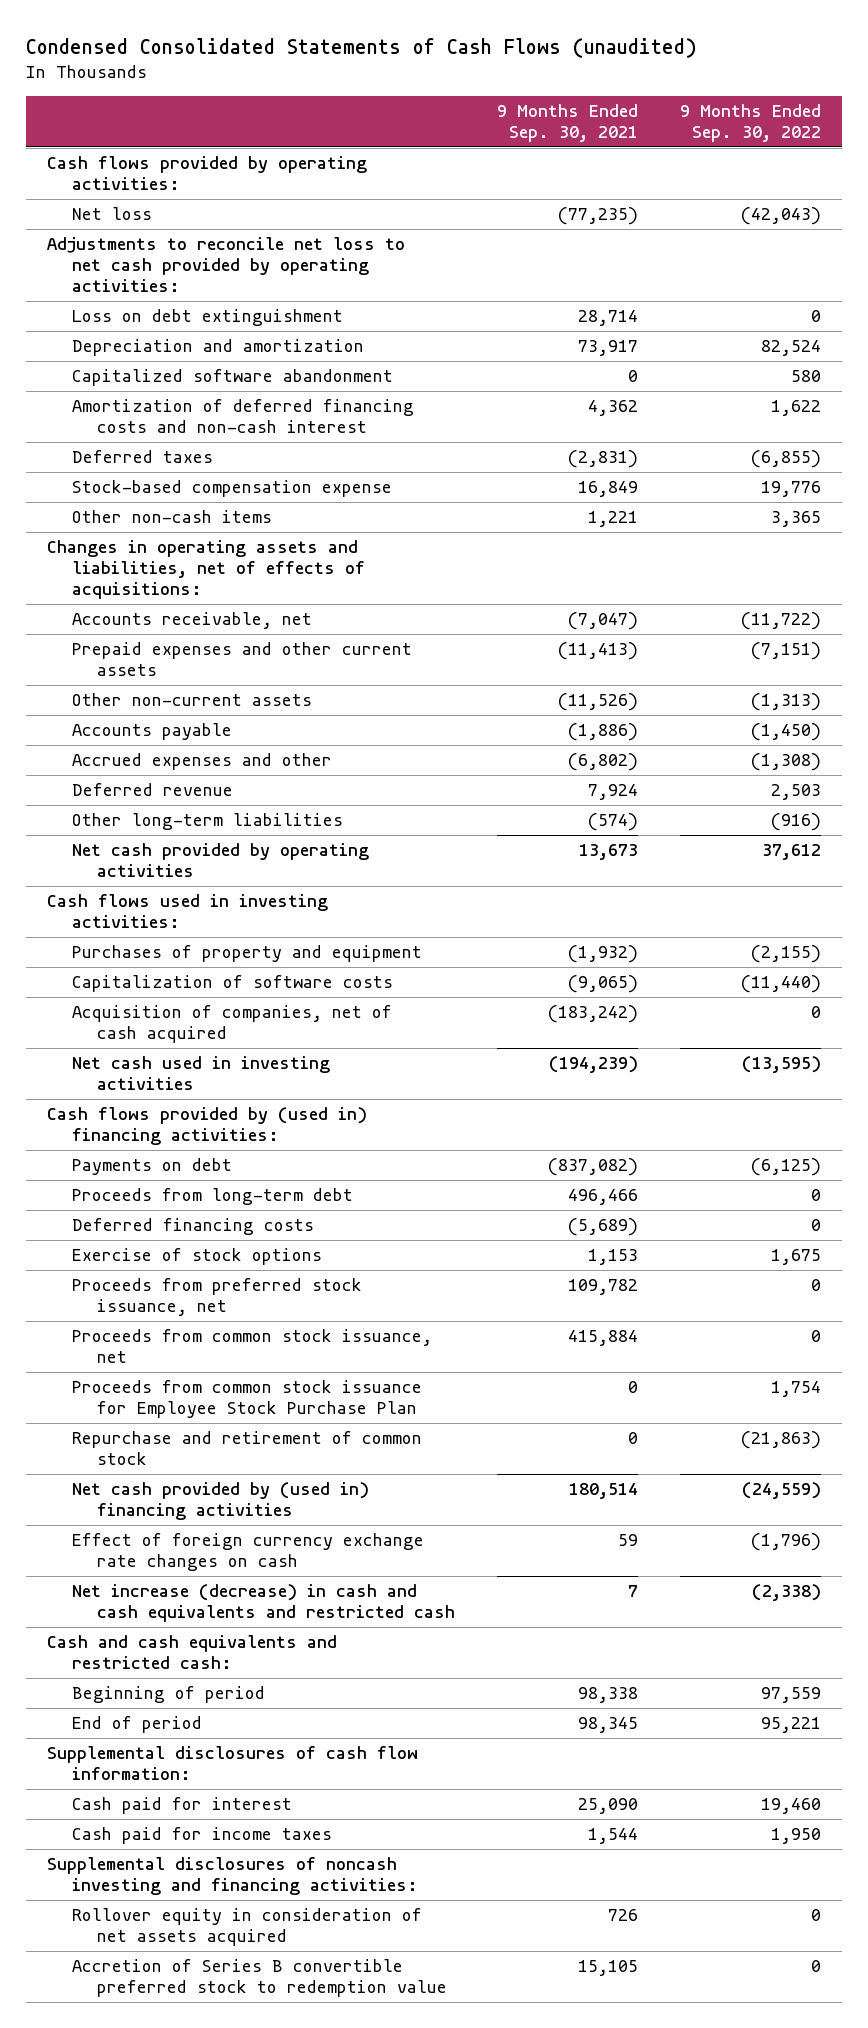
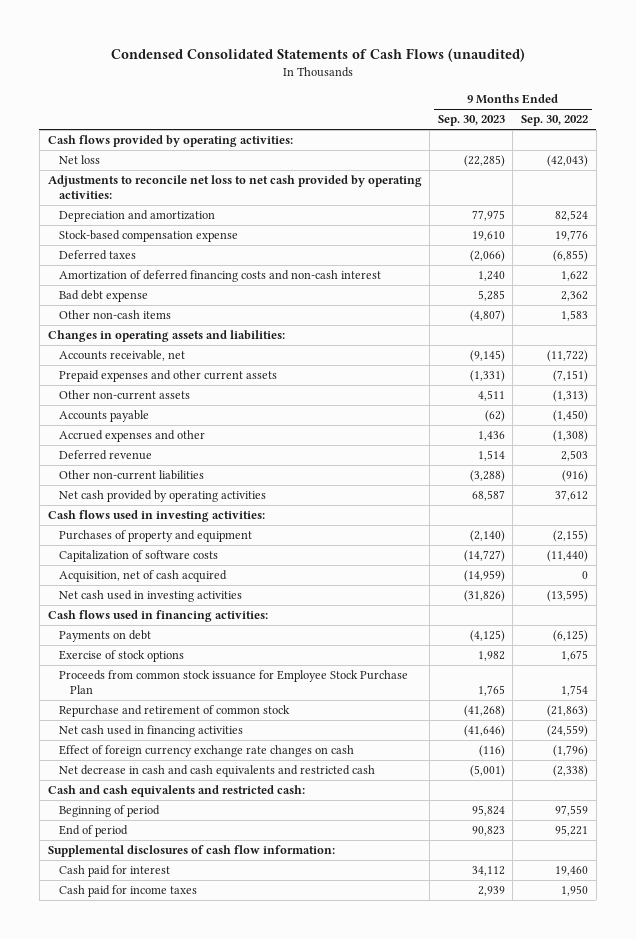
[497,103,639,142] 9 Months Ended Sep. 30, 2021 -> none
none -> [437,115,505,127] Sep. 30, 2023
[71,308,343,326] Loss on debt extinguishment -> none
[71,368,393,386] Capitalized software abandonment -> none
[71,449,213,463] Deferred taxes -> [58,250,136,261] Deferred taxes
[71,398,414,434] Amortization of deferred financing costs and non-cash interest -> [58,270,381,283] Amortization of deferred financing costs and non-cash interest
none -> [58,290,148,303] Bad debt expense
[770,510,821,527] 3,365 -> [561,310,589,322] 1,583
[46,539,365,600] Changes in operating assets and liabilities, net of effects of acquisitions: -> [47,330,285,343] Changes in operating assets and liabilities:
[71,812,343,830] Other long-term liabilities -> [58,470,204,481] Other non-current liabilities
[71,1004,392,1044] Acquisition of companies, net of cash acquired -> [58,570,227,583] Acquisition, net of cash acquired
[46,1106,367,1146] Cash flows provided by (used in) financing activities: -> [47,610,268,623] Cash flows used in financing activities:
[71,1187,353,1205] Proceeds from long-term debt -> none
[71,1217,314,1235] Deferred financing costs -> none
[71,1277,362,1317] Proceeds from preferred stock issuance, net -> none
[71,1328,432,1364] Proceeds from common stock issuance, net -> none
[71,1481,369,1521] Net cash provided by (used in) financing activities -> [58,725,243,738] Net cash used in financing activities
[71,1583,456,1623] Net increase (decrease) in cash and cash equivalents and restricted cash -> [58,765,375,778] Net decrease in cash and cash equivalents and restricted cash
[46,1856,418,1896] Supplemental disclosures of noncash investing and financing activities: -> none
[71,1907,422,1947] Rollover equity in consideration of net assets acquired -> none
[71,1958,448,1998] Accretion of Series B convertible preferred stock to redemption value -> none

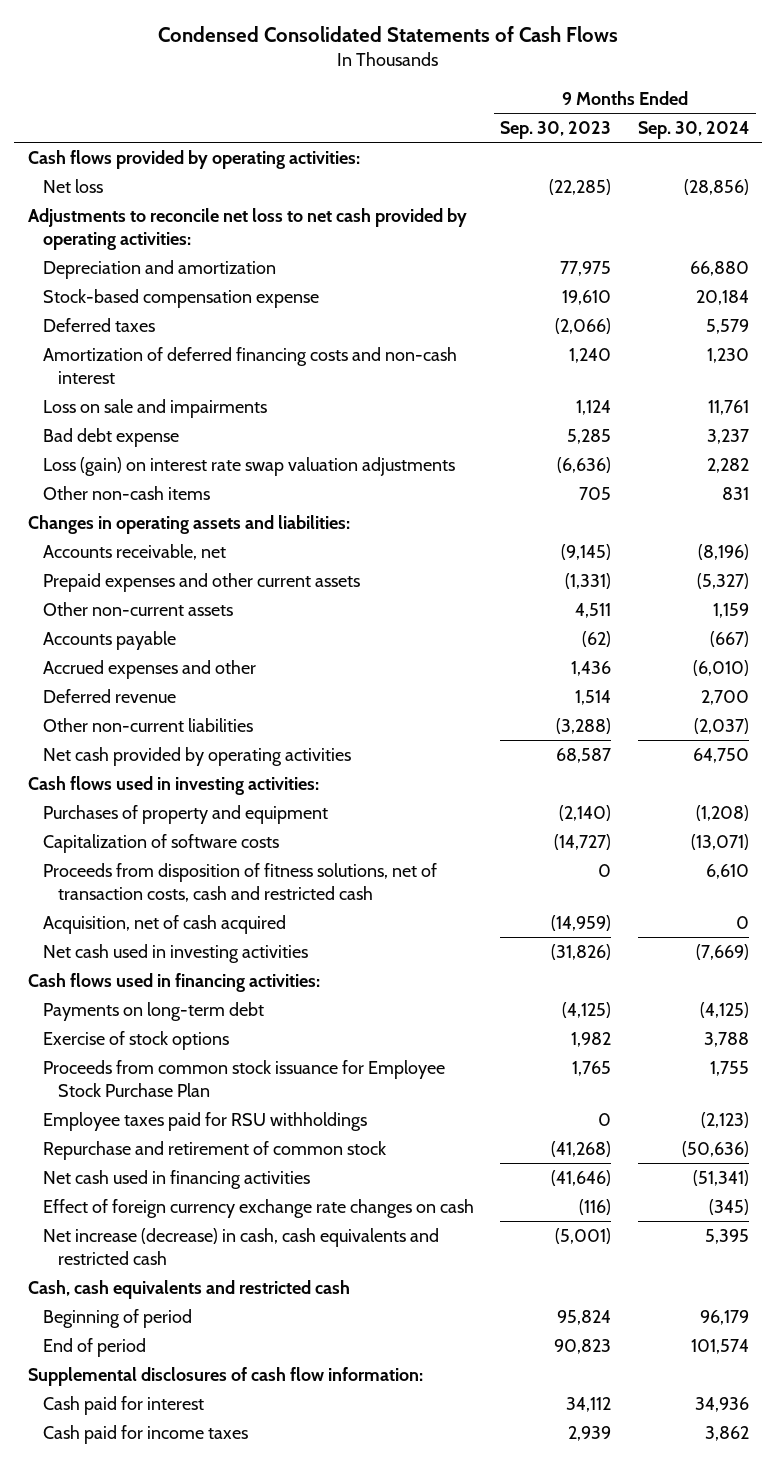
[110,47,525,62] Condensed Consolidated Statements of Cash Flows (unaudited) -> [158,26,619,43] Condensed Consolidated Statements of Cash Flows
[521,115,589,127] Sep. 30, 2022 -> none
none -> [638,121,750,140] Sep. 30, 2024
none -> [42,398,267,418] Loss on sale and impairments
none -> [42,456,455,476] Loss (gain) on interest rate swap valuation adjustments
[469,310,505,323] (4,807) -> [579,486,612,500] 705
none -> [42,862,437,902] Proceeds from disposition of fitness solutions, net of transaction costs, cash and restricted cash
[58,630,151,643] Payments on debt -> [42,1001,264,1021] Payments on long-term debt
none -> [42,1111,367,1131] Employee taxes paid for RSU withholdings
[58,765,375,778] Net decrease in cash and cash equivalents and restricted cash -> [42,1227,439,1265] Net increase (decrease) in cash, cash equivalents and restricted cash
[47,785,305,798] Cash and cash equivalents and restricted cash: -> [27,1279,350,1299] Cash, cash equivalents and restricted cash

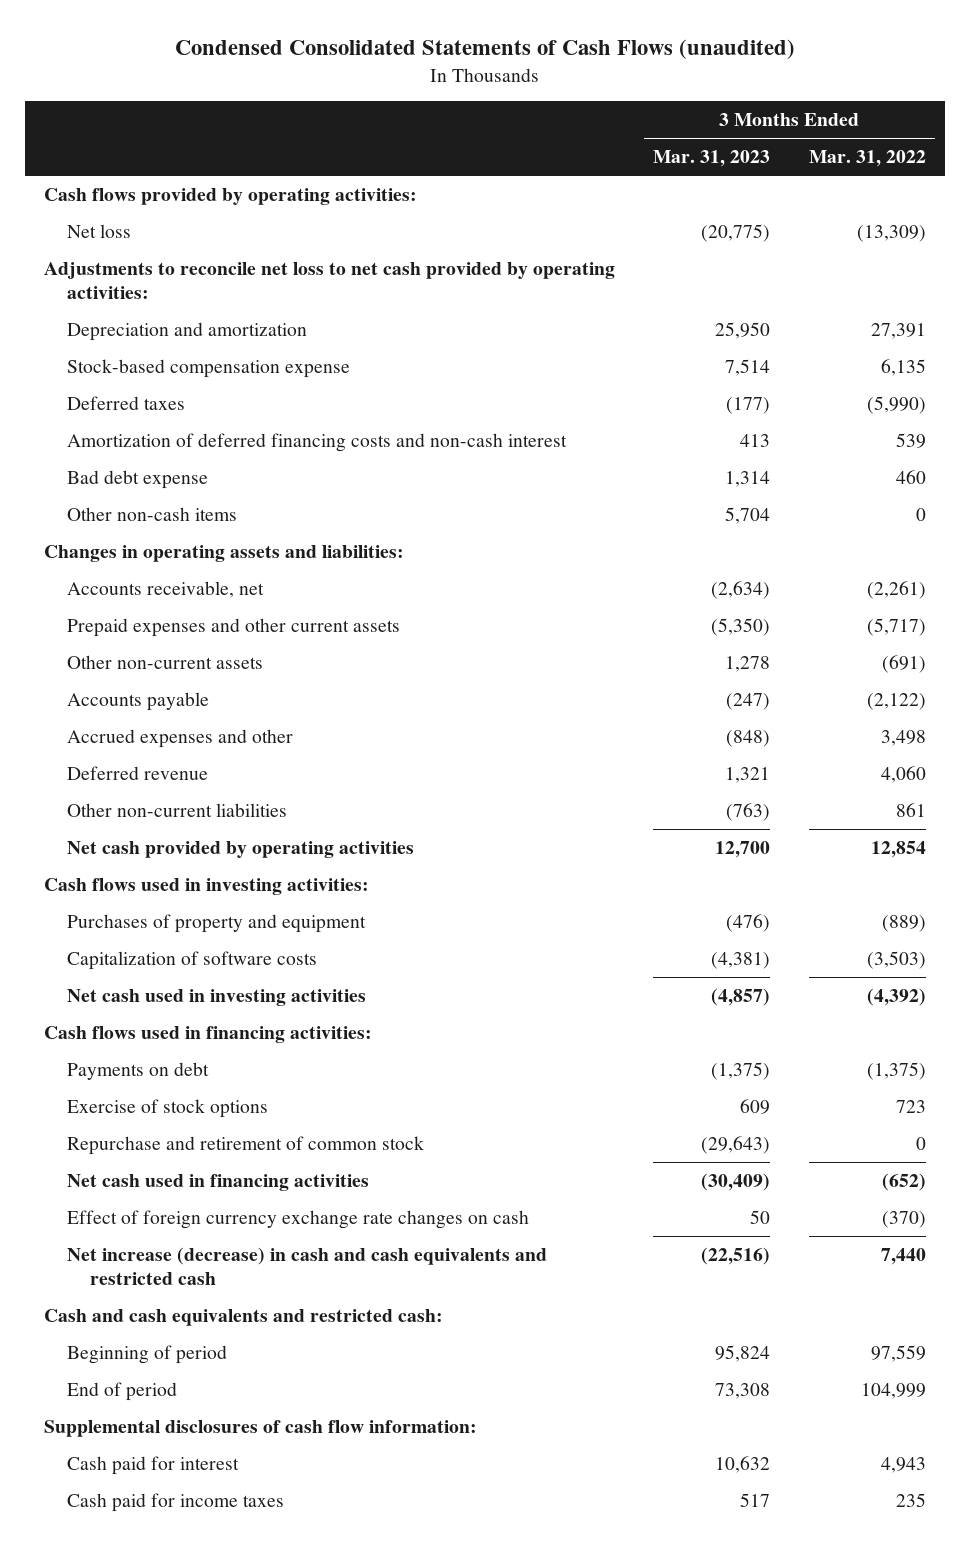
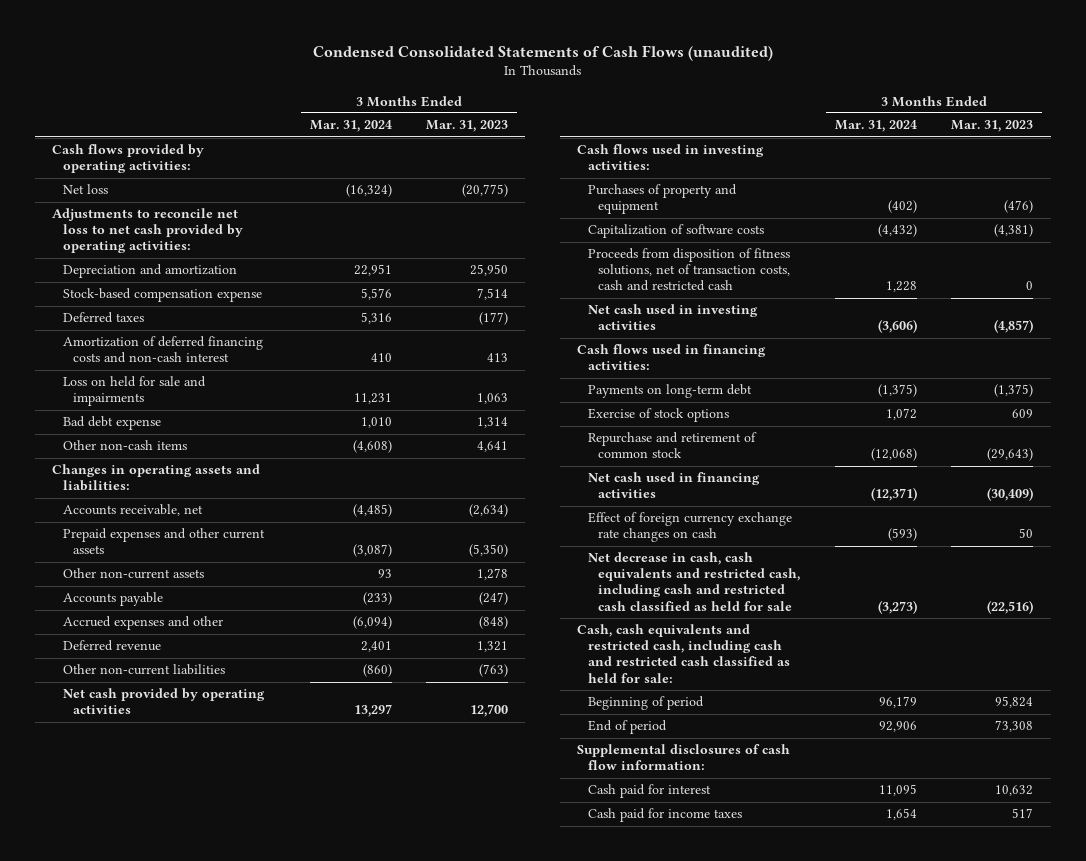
[808,150,926,168] Mar. 31, 2022 -> none
none -> [309,120,392,133] Mar. 31, 2024
none -> [62,376,206,407] Loss on held for sale and impairments
[725,507,771,525] 5,704 -> [477,441,509,453] 4,641
none -> [587,248,791,292] Proceeds from disposition of fitness solutions, net of transaction costs, cash and restricted cash
[67,1062,210,1081] Payments on debt -> [587,384,752,399] Payments on long-term debt
[67,1247,548,1286] Net increase (decrease) in cash and cash equivalents and restricted cash -> [587,552,801,611] Net decrease in cash, cash equivalents and restricted cash, including cash and restricted cash classified as held for sale
[44,1309,444,1327] Cash and cash equivalents and restricted cash: -> [577,624,790,683] Cash, cash equivalents and restricted cash, including cash and restricted cash classified as held for sale:

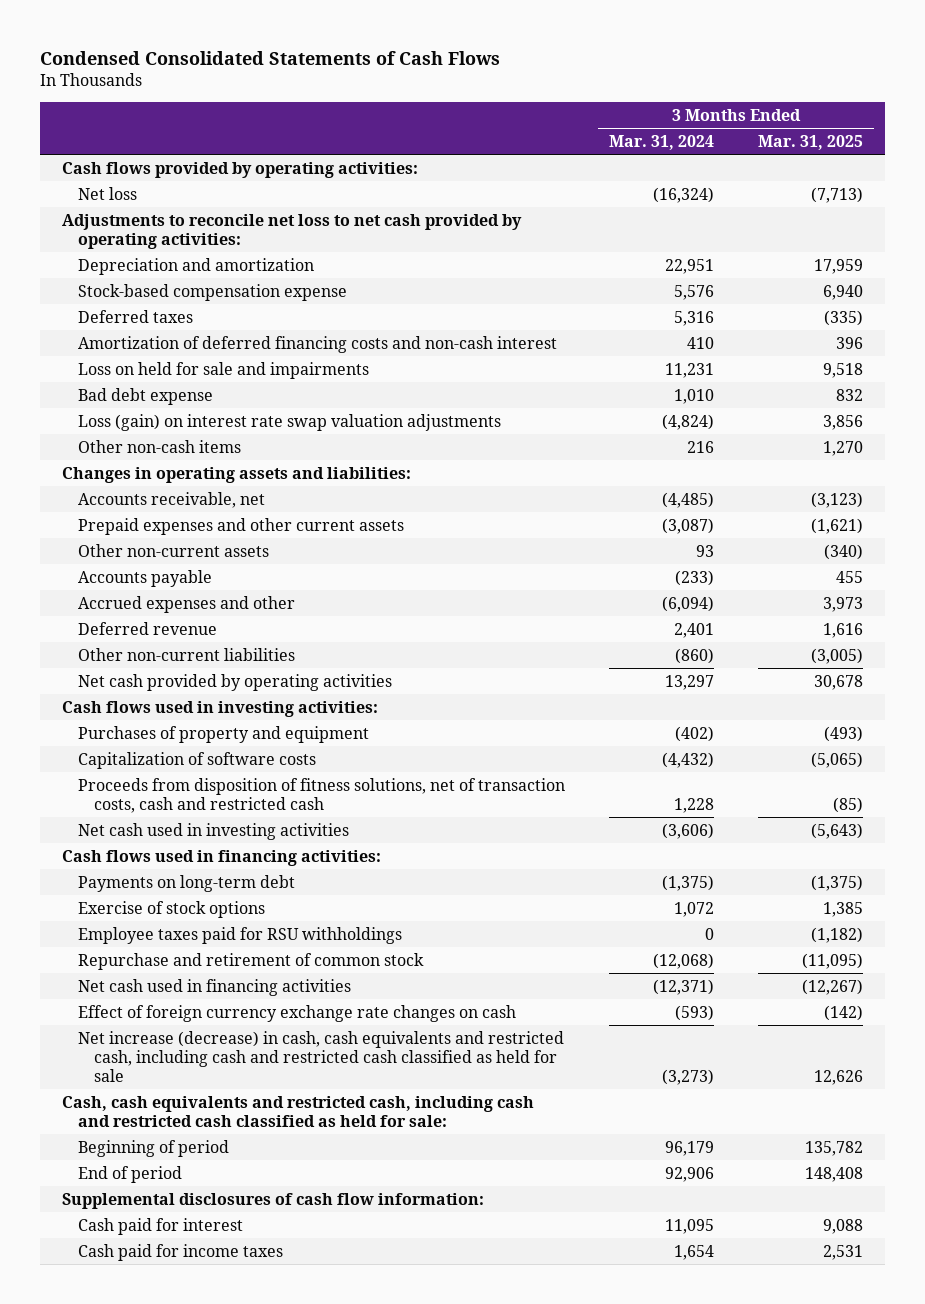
[312,44,773,61] Condensed Consolidated Statements of Cash Flows (unaudited) -> [40,50,501,65] Condensed Consolidated Statements of Cash Flows
[426,120,509,133] Mar. 31, 2023 -> none
none -> [758,134,864,150] Mar. 31, 2025
none -> [78,413,502,431] Loss (gain) on interest rate swap valuation adjustments
[352,440,392,454] (4,608) -> [687,440,715,453] 216
none -> [78,926,403,944] Employee taxes paid for RSU withholdings
[587,552,801,611] Net decrease in cash, cash equivalents and restricted cash, including cash and restricted cash classified as held for sale -> [78,1030,565,1082] Net increase (decrease) in cash, cash equivalents and restricted cash, including cash and restricted cash classified as held for sale

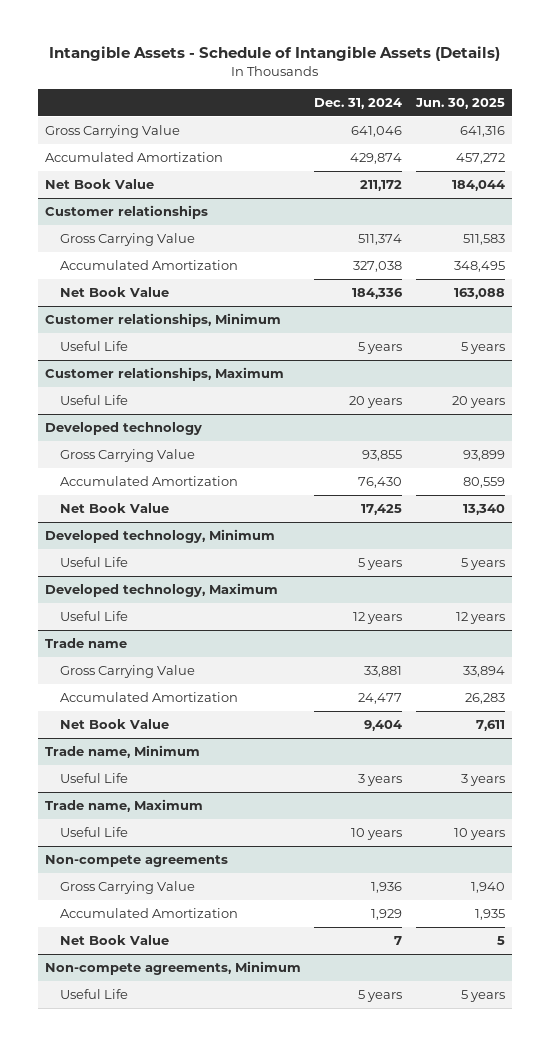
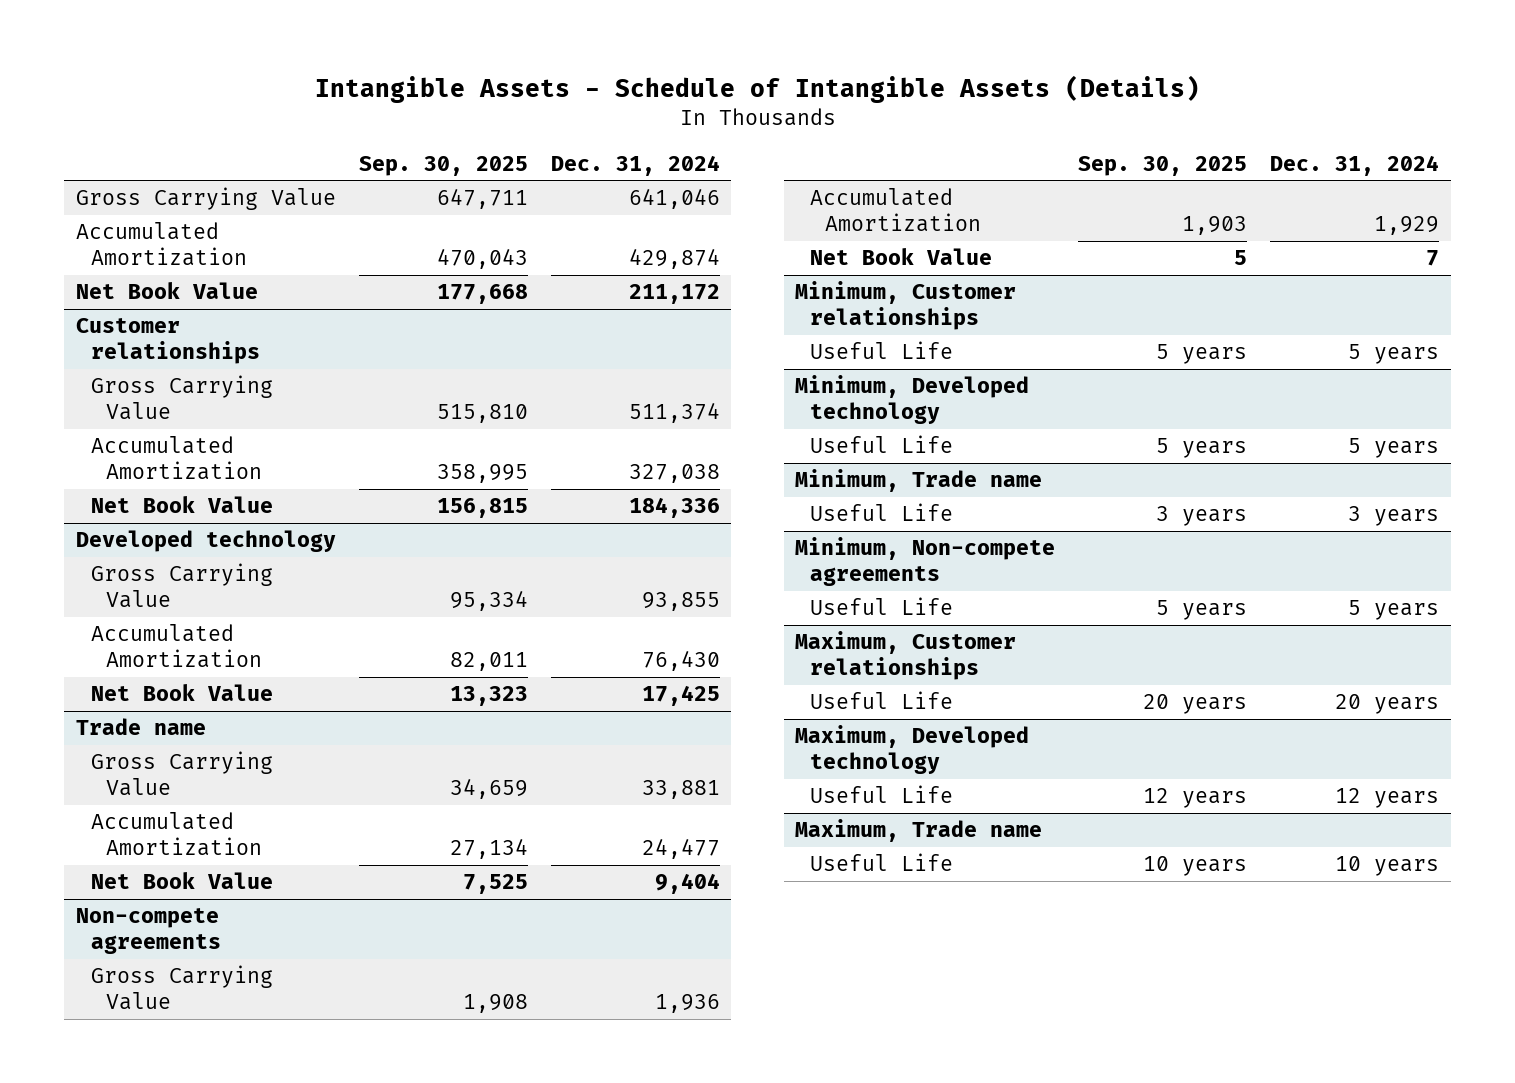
[414,98,505,110] Jun. 30, 2025 -> none
none -> [358,155,528,176] Sep. 30, 2025
[44,312,281,327] Customer relationships, Minimum -> none
[59,340,128,351] Useful Life -> none
[44,366,284,381] Customer relationships, Maximum -> none
[59,394,128,405] Useful Life -> none
[44,528,275,543] Developed technology, Minimum -> none
[59,556,128,567] Useful Life -> none
[44,582,278,597] Developed technology, Maximum -> none
[59,610,128,621] Useful Life -> none
[44,744,200,758] Trade name, Minimum -> none
[59,772,128,783] Useful Life -> none
[44,798,203,812] Trade name, Maximum -> none
[59,826,128,837] Useful Life -> none
[44,960,301,975] Non-compete agreements, Minimum -> none
none -> [795,281,1017,331] Minimum, Customer relationships
none -> [795,375,1030,425] Minimum, Developed technology
none -> [810,435,954,454] Useful Life
none -> [795,469,1043,493] Minimum, Trade name
none -> [810,503,954,522] Useful Life
none -> [795,537,1056,587] Minimum, Non-compete agreements
none -> [810,597,954,616] Useful Life
none -> [795,631,1017,681] Maximum, Customer relationships
none -> [810,691,954,710] Useful Life
none -> [795,725,1030,775] Maximum, Developed technology
none -> [810,785,954,804] Useful Life
none -> [795,819,1043,843] Maximum, Trade name
none -> [810,853,954,872] Useful Life

